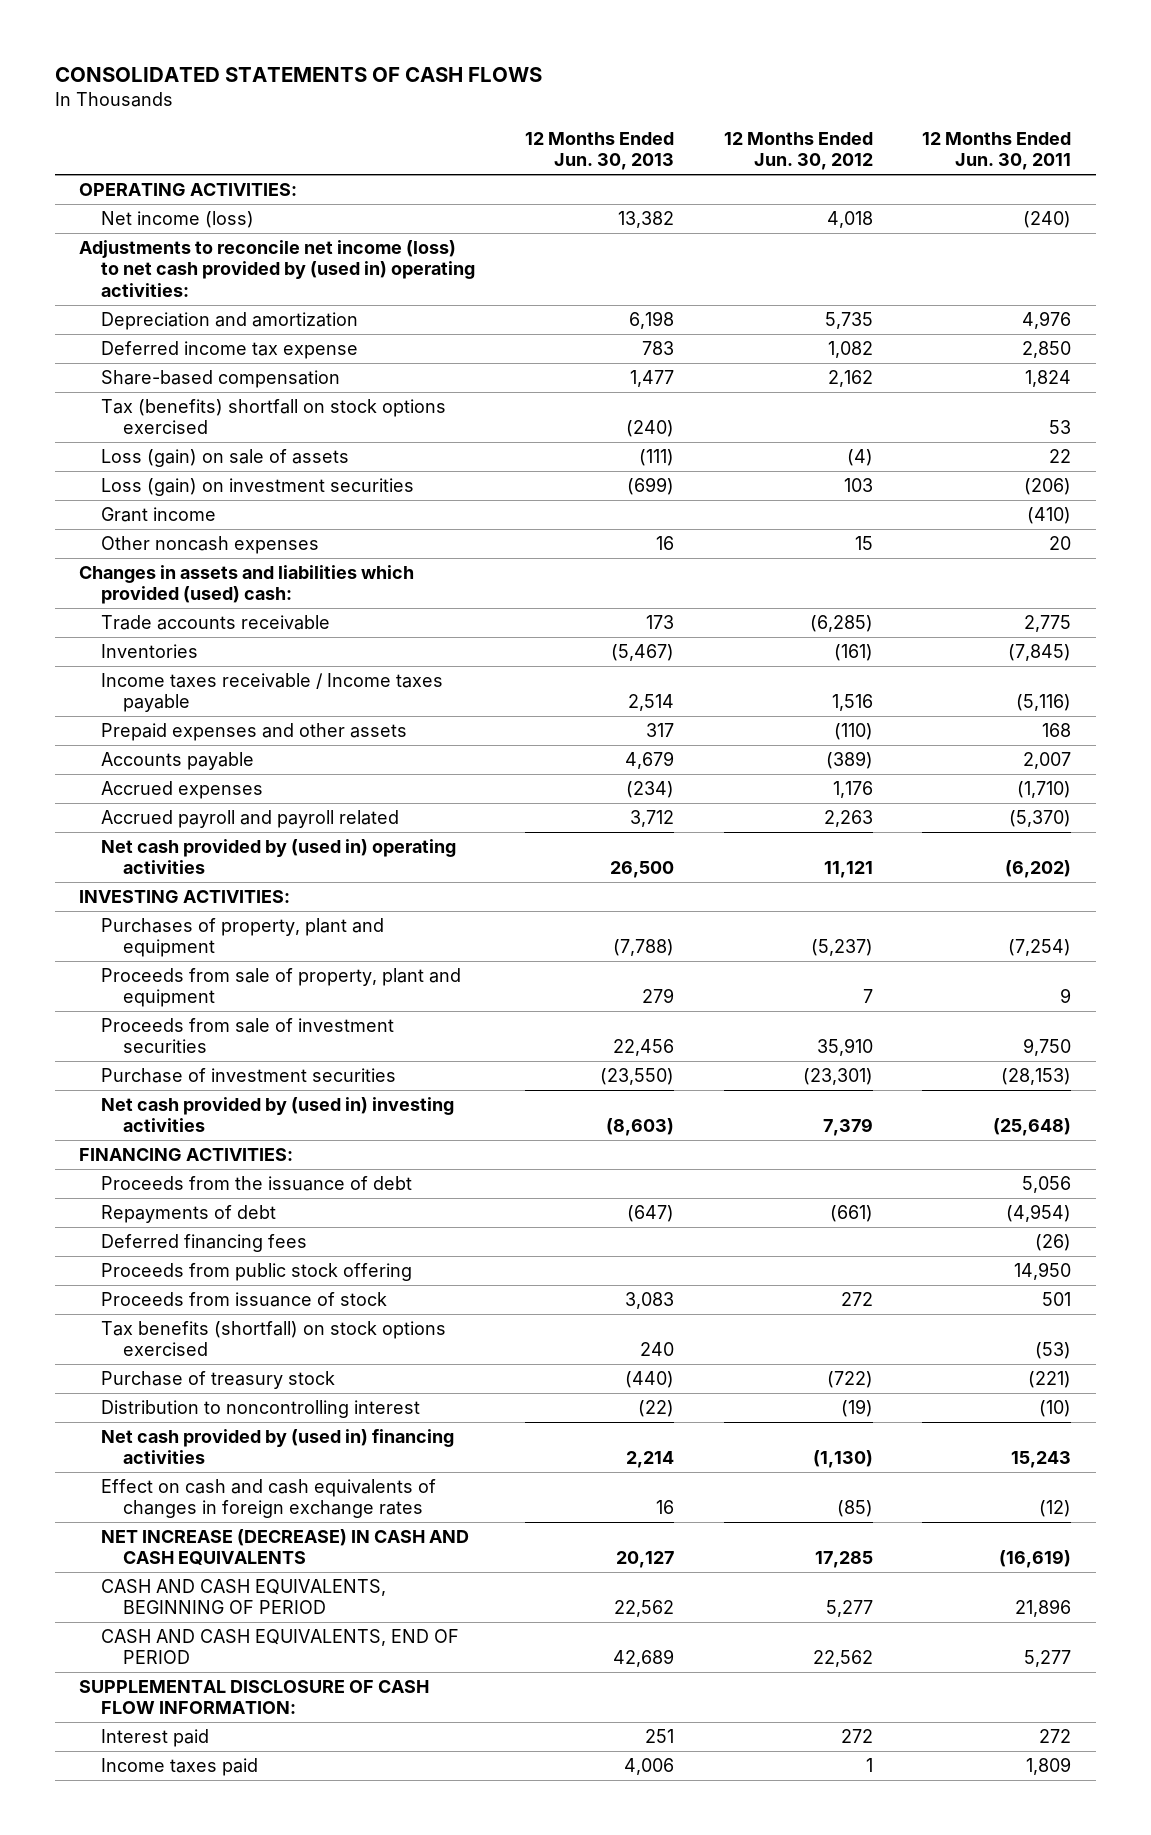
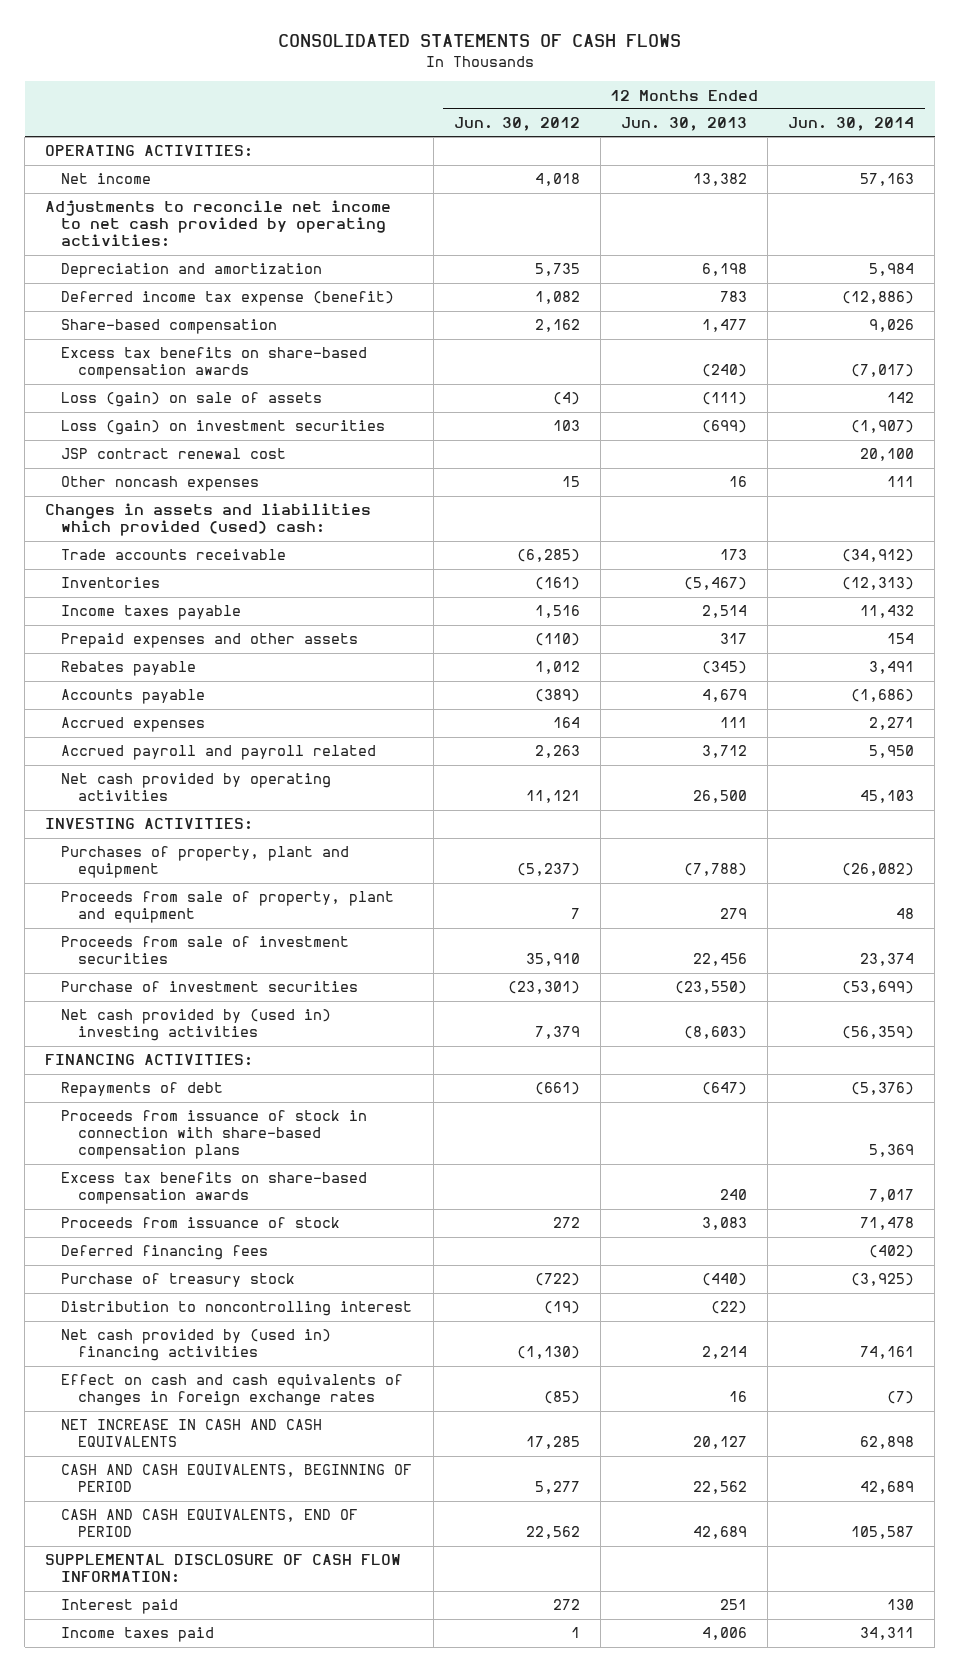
[922,131,1072,171] 12 Months Ended Jun. 30, 2011 -> none
none -> [788,117,915,132] Jun. 30, 2014
[101,210,255,228] Net income (loss) -> [61,173,152,185] Net income
[79,239,476,297] Adjustments to reconcile net income (loss) to net cash provided by (used in) operating activities: -> [45,200,392,248] Adjustments to reconcile net income to net cash provided by operating activities:
[101,340,359,359] Deferred income tax expense -> [61,291,395,307] Deferred income tax expense (benefit)
[101,398,447,435] Tax (benefits) shortfall on stock options exercised -> [61,347,368,380] Excess tax benefits on share-based compensation awards
[101,506,217,522] Grant income -> none
none -> [61,448,287,460] JSP contract renewal cost
[101,672,444,713] Income taxes receivable / Income taxes payable -> [61,605,242,621] Income taxes payable
none -> [61,661,197,677] Rebates payable
[625,780,674,798] (234) -> [720,717,748,729] 111
[832,780,873,798] 1,176 -> [552,717,580,729] 164
[101,838,457,875] Net cash provided by (used in) operating activities -> [61,773,332,802] Net cash provided by operating activities
[101,1175,413,1191] Proceeds from the issuance of debt -> none
[101,1262,413,1281] Proceeds from public stock offering -> none
none -> [61,1110,368,1160] Proceeds from issuance of stock in connection with share-based compensation plans
none -> [61,1172,368,1205] Excess tax benefits on share-based compensation awards
[101,1320,447,1357] Tax benefits (shortfall) on stock options exercised -> none
[101,1233,308,1252] Deferred financing fees -> [61,1245,269,1261] Deferred financing fees
[101,1528,470,1566] NET INCREASE (DECREASE) IN CASH AND CASH EQUIVALENTS -> [61,1419,323,1448] NET INCREASE IN CASH AND CASH EQUIVALENTS

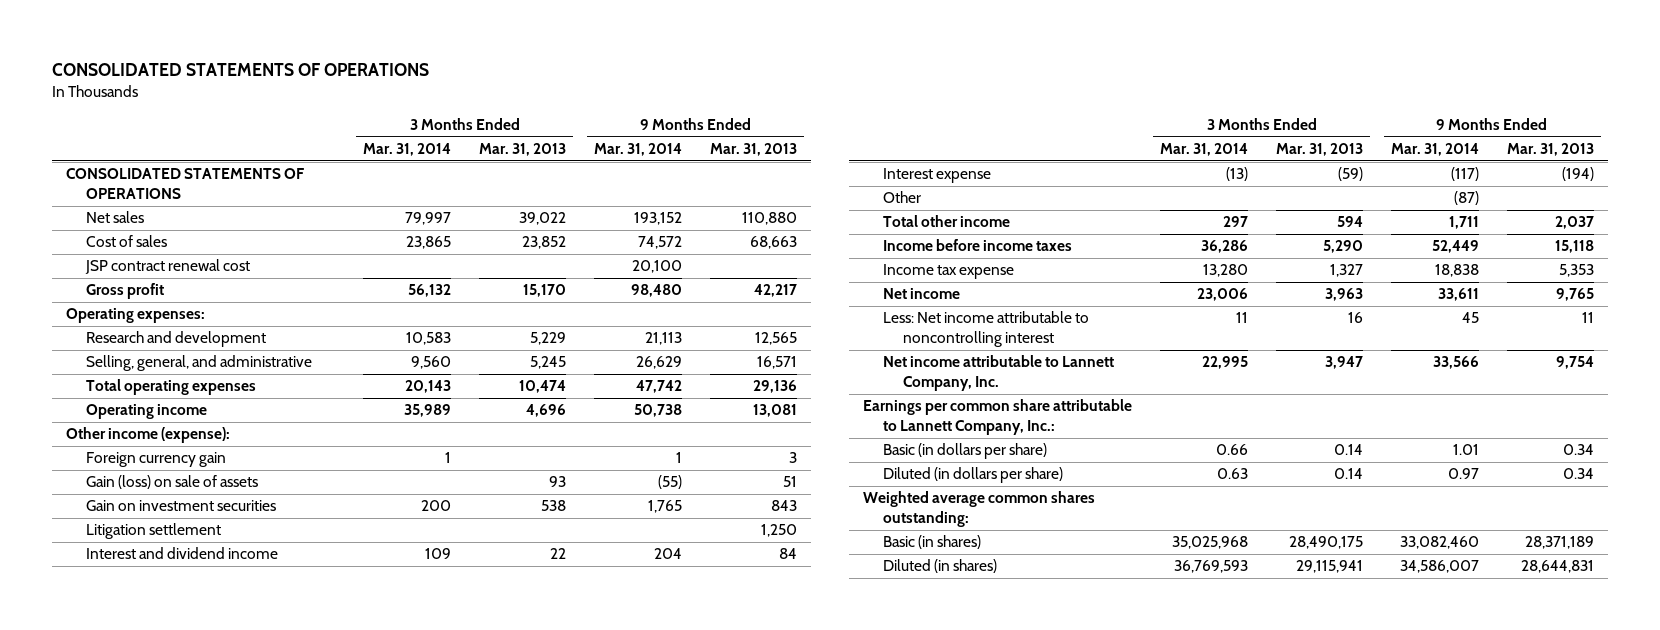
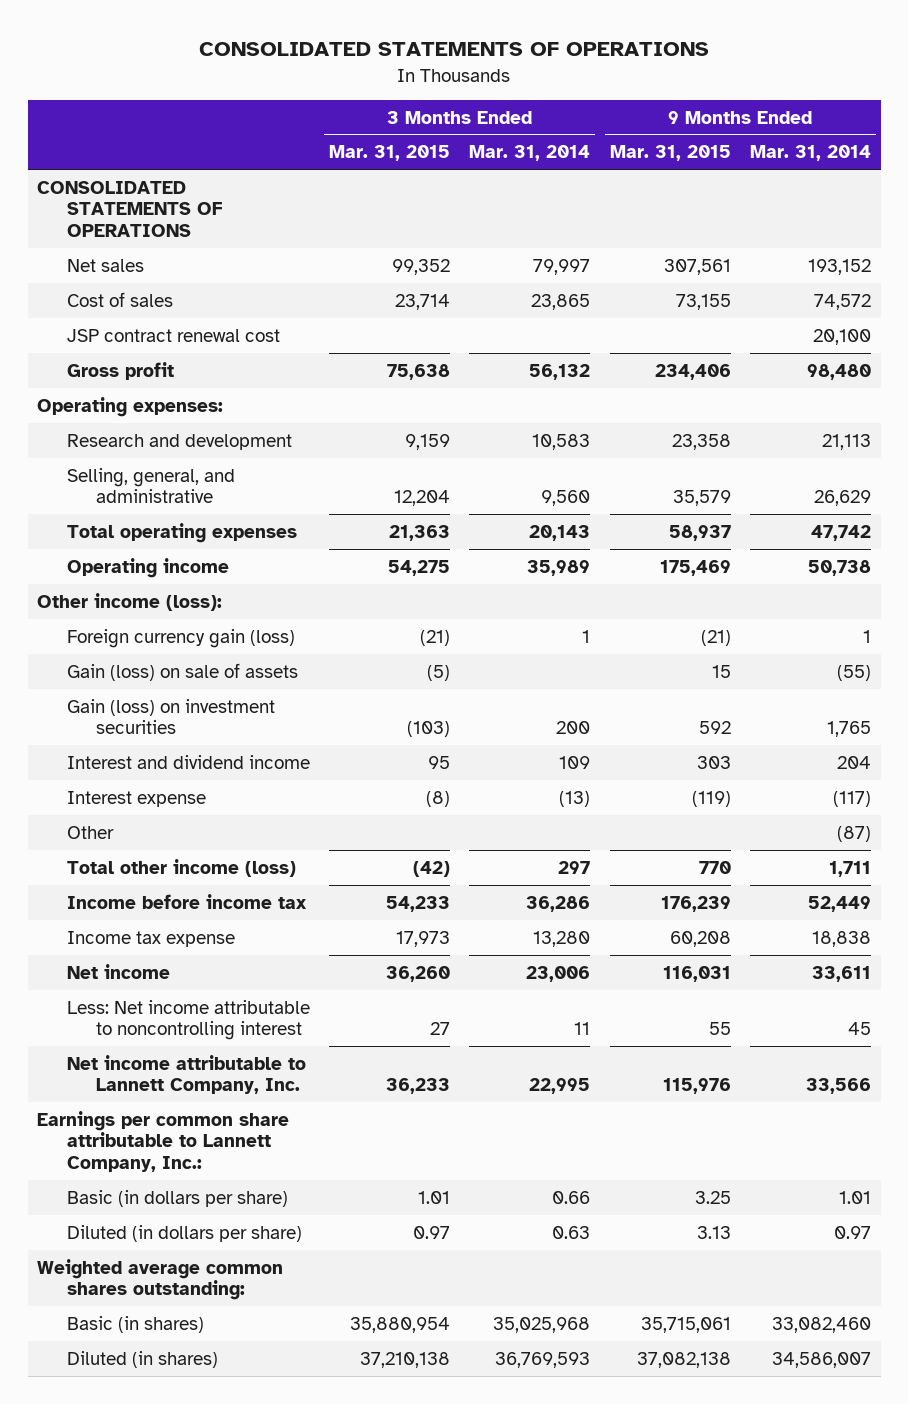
[479,142,567,156] Mar. 31, 2013 -> none
[709,142,797,156] Mar. 31, 2013 -> none
none -> [328,145,450,162] Mar. 31, 2015
none -> [609,145,731,162] Mar. 31, 2015
[66,427,231,444] Other income (expense): -> [37,592,223,611] Other income (loss):
[86,452,227,468] Foreign currency gain -> [66,628,295,648] Foreign currency gain (loss)
[86,523,222,540] Litigation settlement -> none
[86,500,277,512] Gain on investment securities -> [66,698,275,735] Gain (loss) on investment securities
[882,215,1010,228] Total other income -> [66,858,296,877] Total other income (loss)
[882,239,1072,252] Income before income taxes -> [66,893,307,909] Income before income tax

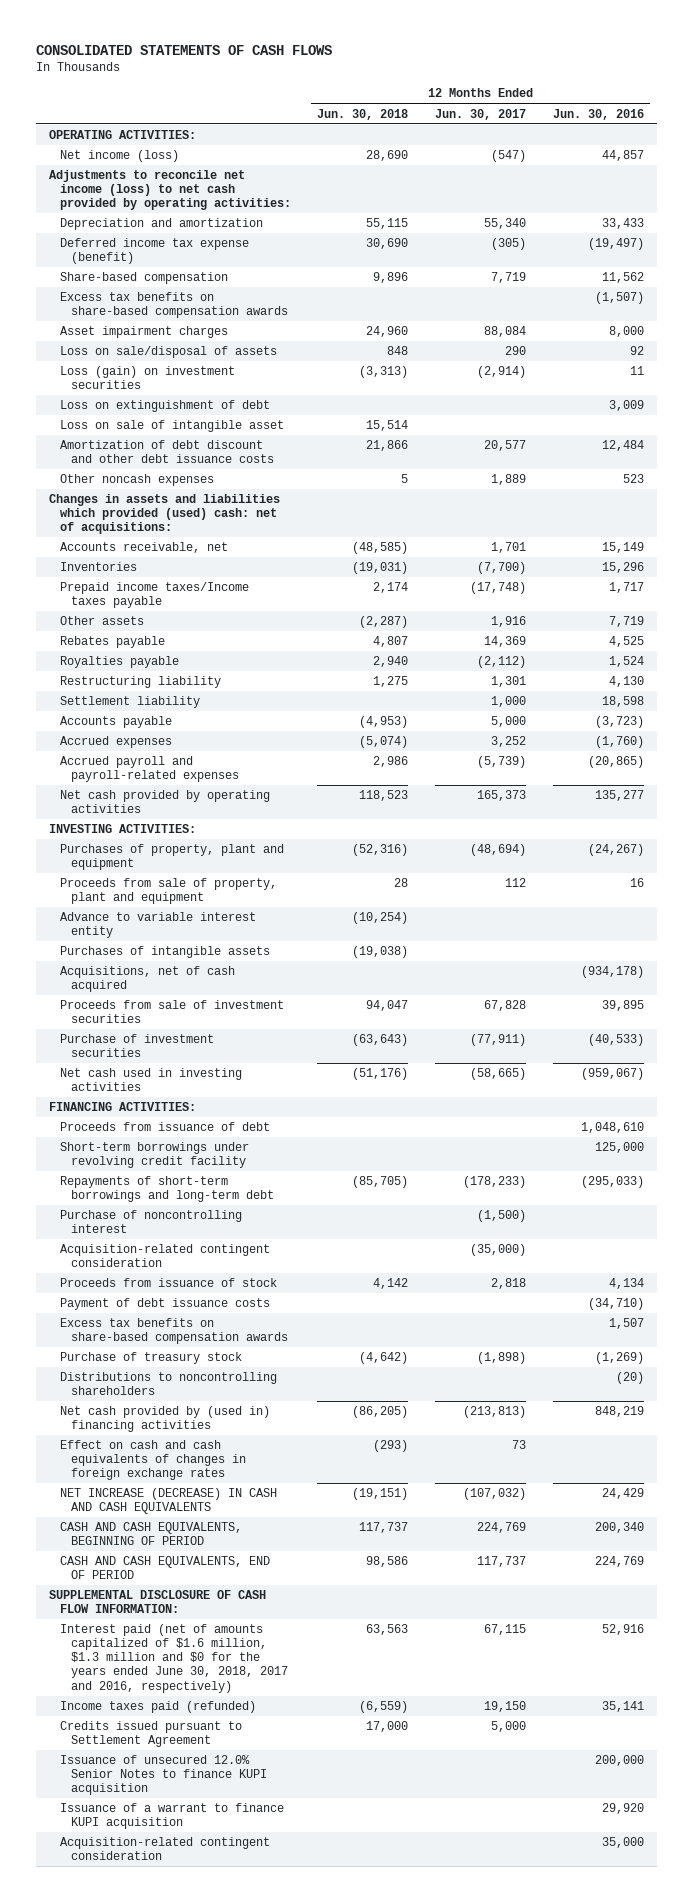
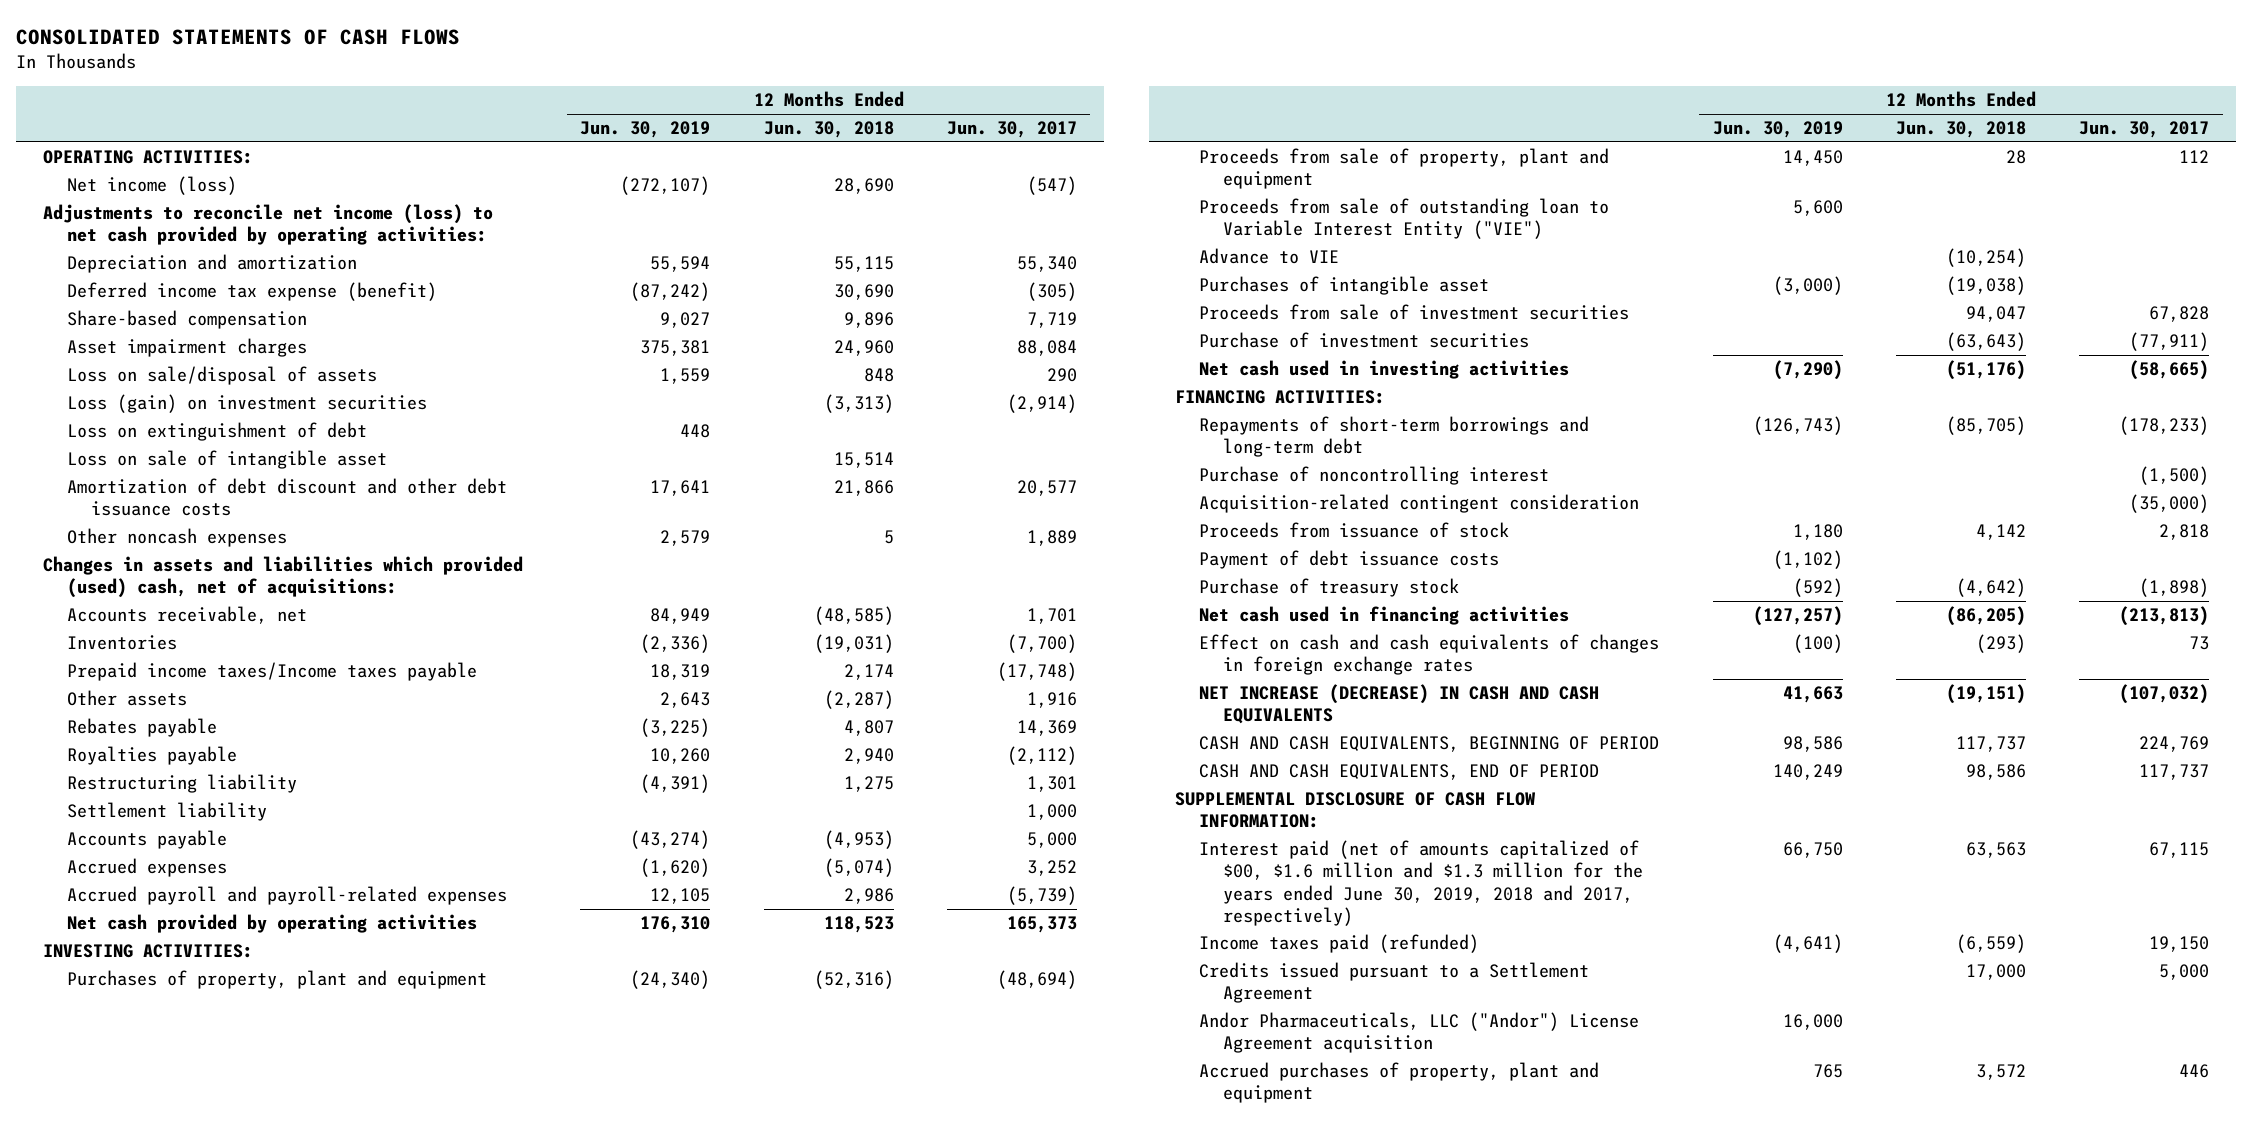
[552,108,644,120] Jun. 30, 2016 -> none
none -> [580,121,711,139] Jun. 30, 2019
[59,292,288,319] Excess tax benefits on share-based compensation awards -> none
[48,494,280,535] Changes in assets and liabilities which provided (used) cash: net of acquisitions: -> [42,556,523,599] Changes in assets and liabilities which provided (used) cash, net of acquisitions:
[59,966,235,993] Acquisitions, net of cash acquired -> none
none -> [1199,198,1610,240] Proceeds from sale of outstanding loan to Variable Interest Entity ("VIE")
[59,912,256,939] Advance to variable interest entity -> [1199,248,1340,265] Advance to VIE
[59,946,270,959] Purchases of intangible assets -> [1199,276,1490,296] Purchases of intangible asset
[59,1122,270,1132] Proceeds from issuance of debt -> none
[59,1142,249,1169] Short-term borrowings under revolving credit facility -> none
[59,1318,288,1345] Excess tax benefits on share-based compensation awards -> none
[59,1372,277,1396] Distributions to noncontrolling shareholders -> none
[59,1406,270,1433] Net cash provided by (used in) financing activities -> [1199,606,1570,626] Net cash used in financing activities
[59,1624,288,1693] Interest paid (net of amounts capitalized of $1.6 million, $1.3 million and $0 for the years ended June 30, 2018, 2017 and 2016, respectively) -> [1199,840,1644,926] Interest paid (net of amounts capitalized of $00, $1.6 million and $1.3 million for the years ended June 30, 2019, 2018 and 2017, respectively)
[59,1755,267,1796] Issuance of unsecured 12.0% Senior Notes to finance KUPI acquisition -> none
[59,1803,284,1830] Issuance of a warrant to finance KUPI acquisition -> none
[59,1837,270,1861] Acquisition-related contingent consideration -> none
[59,1721,242,1748] Credits issued pursuant to Settlement Agreement -> [1199,962,1590,1004] Credits issued pursuant to a Settlement Agreement
none -> [1199,1012,1640,1054] Andor Pharmaceuticals, LLC ("Andor") License Agreement acquisition
none -> [1199,1062,1600,1104] Accrued purchases of property, plant and equipment

